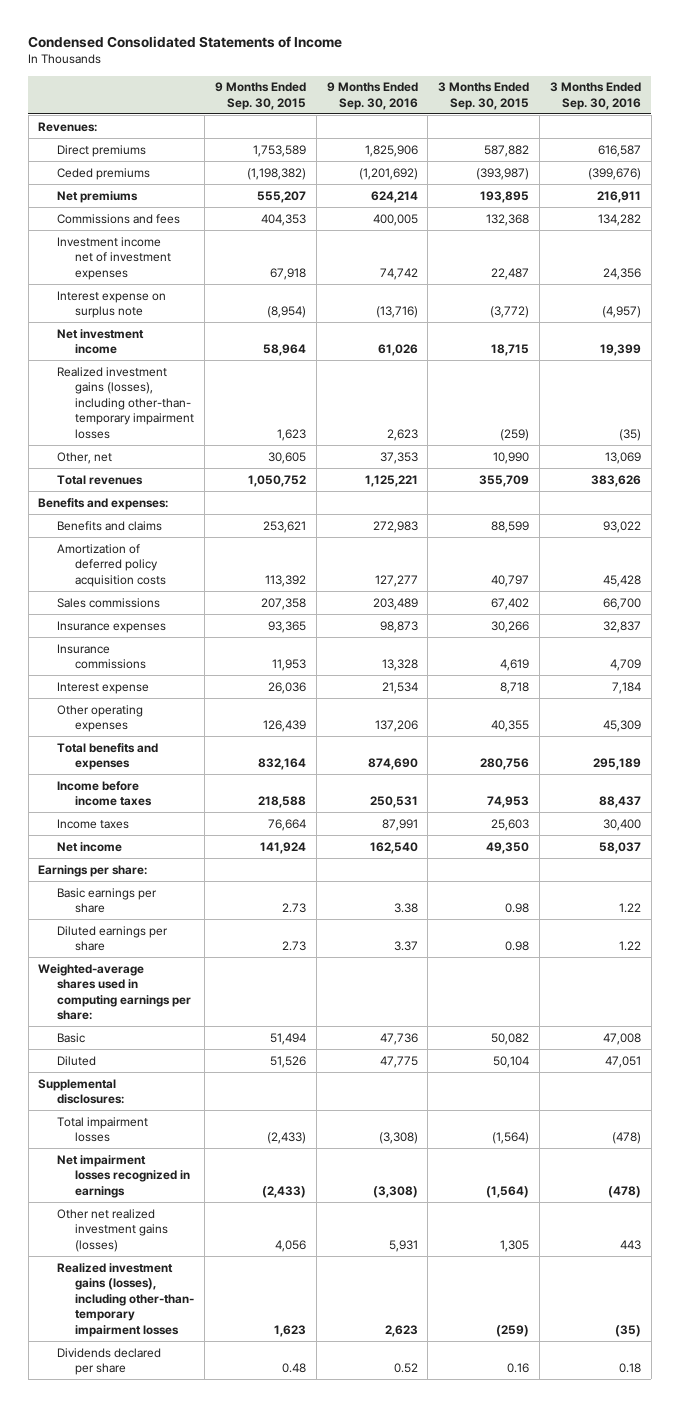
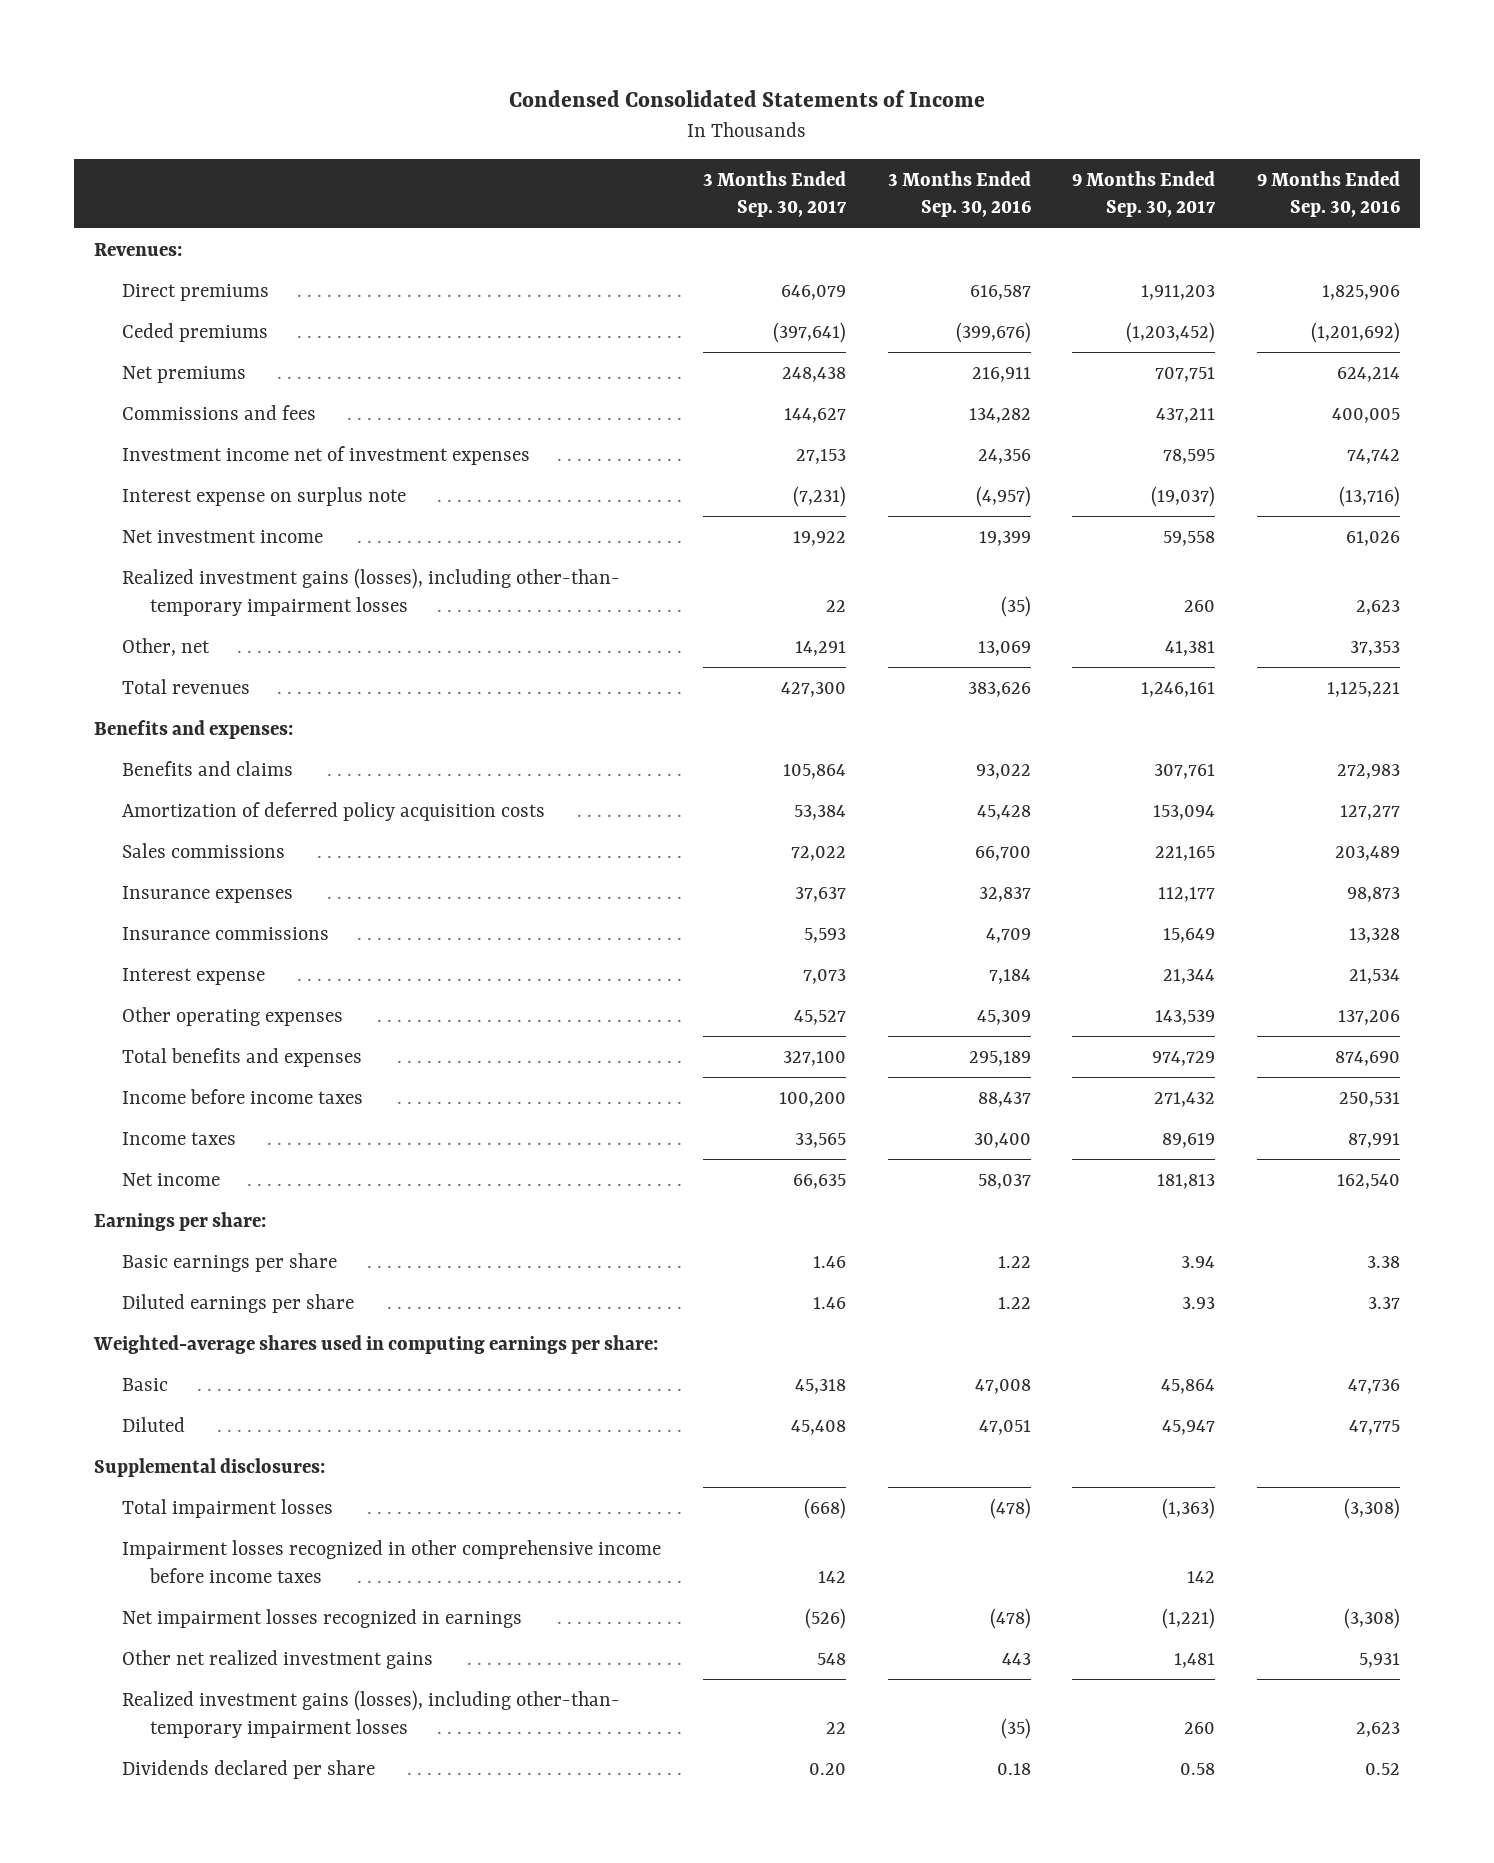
[214,82,306,110] 9 Months Ended Sep. 30, 2015 -> none
[438,82,530,110] 3 Months Ended Sep. 30, 2015 -> none
none -> [702,170,847,218] 3 Months Ended Sep. 30, 2017
none -> [1072,170,1217,218] 9 Months Ended Sep. 30, 2017
none -> [122,1539,662,1583] Impairment losses recognized in other comprehensive income before income taxes
[56,1208,169,1252] Other net realized investment gains (losses) -> [122,1649,434,1669] Other net realized investment gains

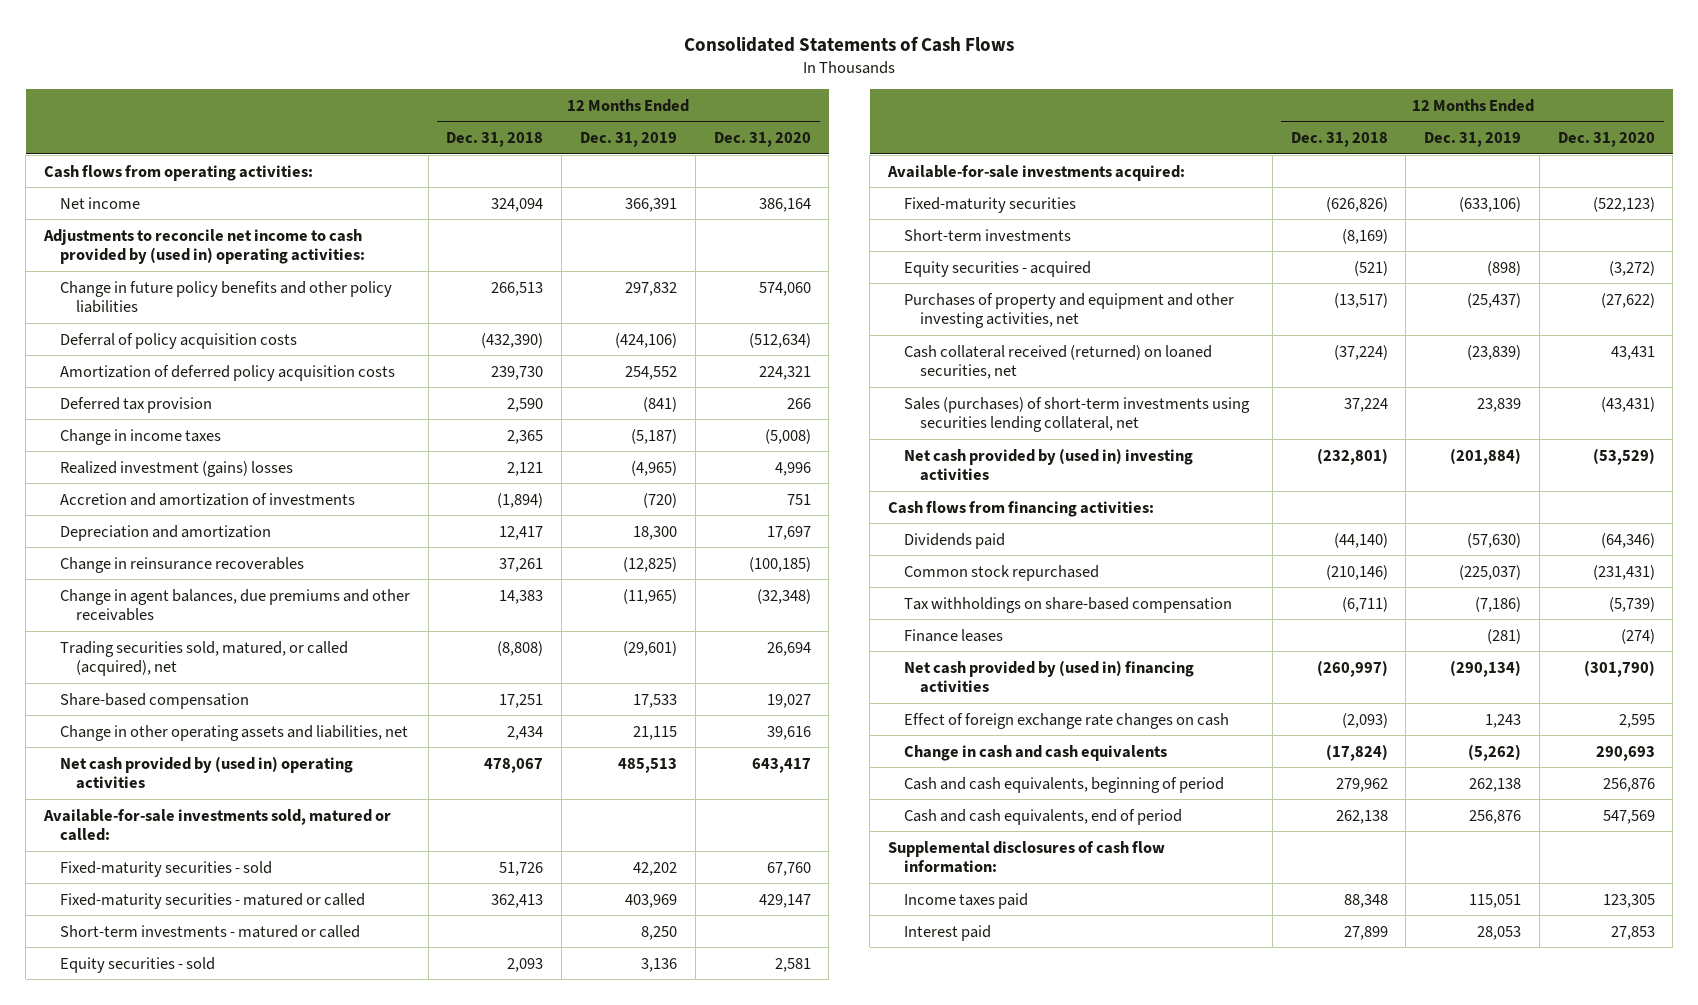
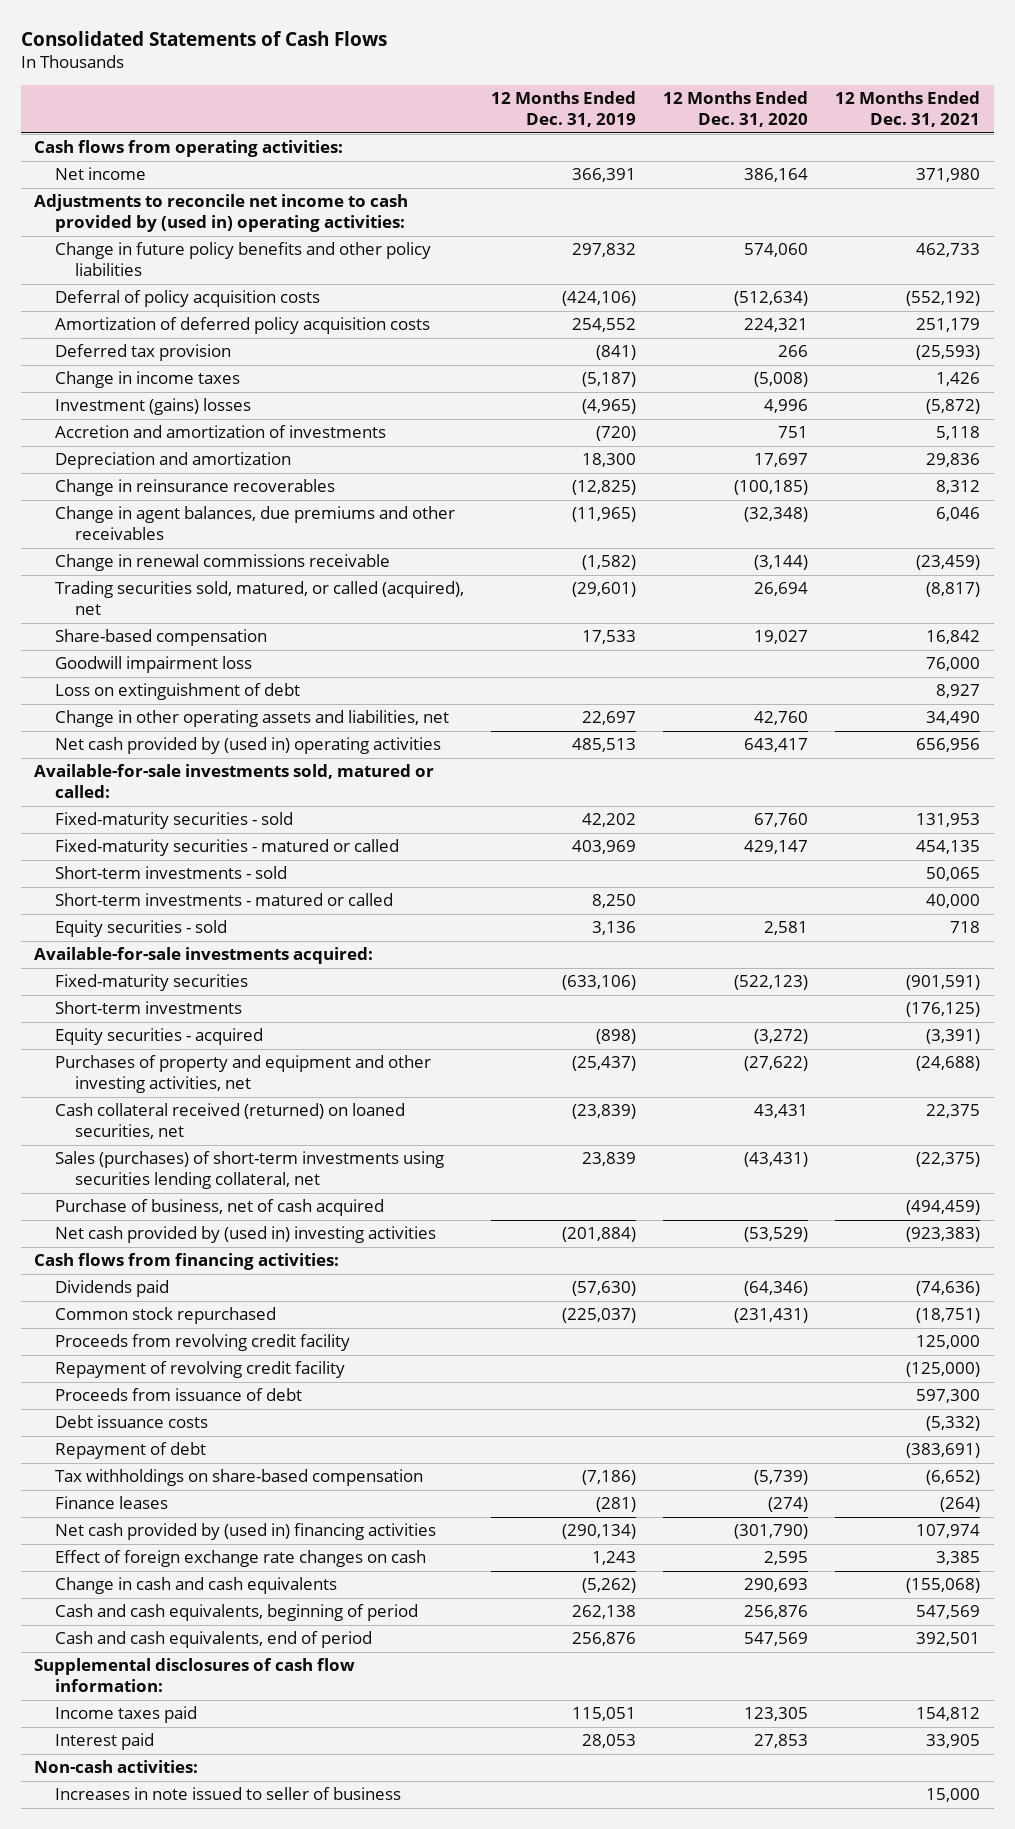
[446,132,544,148] Dec. 31, 2018 -> none
none -> [835,90,981,127] 12 Months Ended Dec. 31, 2021
[59,460,293,477] Realized investment (gains) losses -> [54,398,251,416] Investment (gains) losses
none -> [54,554,390,572] Change in renewal commissions receivable
none -> [54,656,252,674] Goodwill impairment loss
none -> [54,683,300,701] Loss on extinguishment of debt
[632,725,677,740] 21,115 -> [581,711,636,726] 22,697
[766,725,811,740] 39,616 -> [753,711,808,726] 42,760
none -> [54,866,287,880] Short-term investments - sold
none -> [54,1199,384,1217] Purchase of business, net of cash acquired
none -> [54,1334,350,1352] Proceeds from revolving credit facility
none -> [54,1361,345,1379] Repayment of revolving credit facility
none -> [54,1388,302,1402] Proceeds from issuance of debt
none -> [54,1415,208,1429] Debt issuance costs
none -> [54,1442,206,1460] Repayment of debt
none -> [34,1760,199,1774] Non-cash activities:
none -> [54,1787,401,1801] Increases in note issued to seller of business

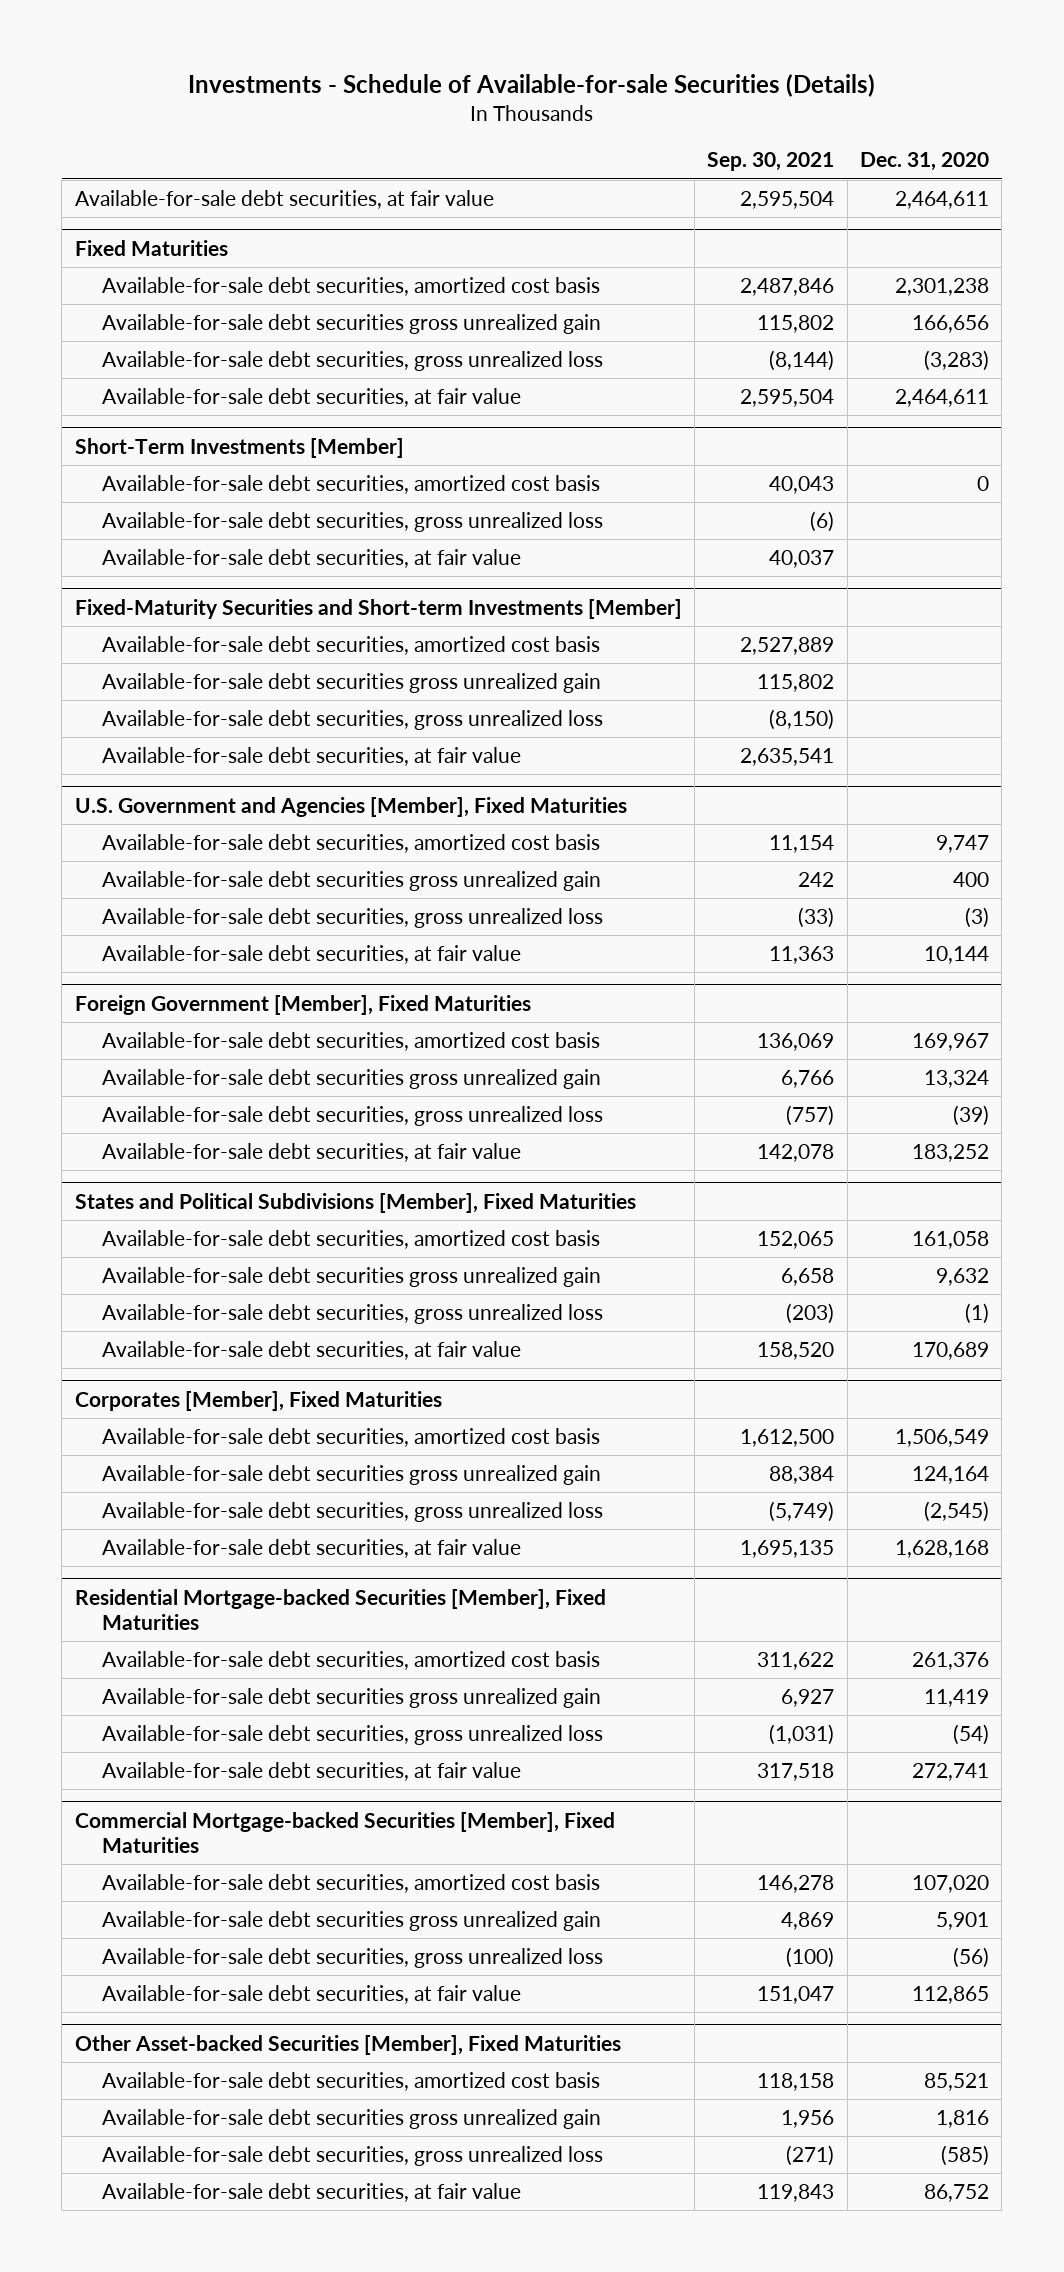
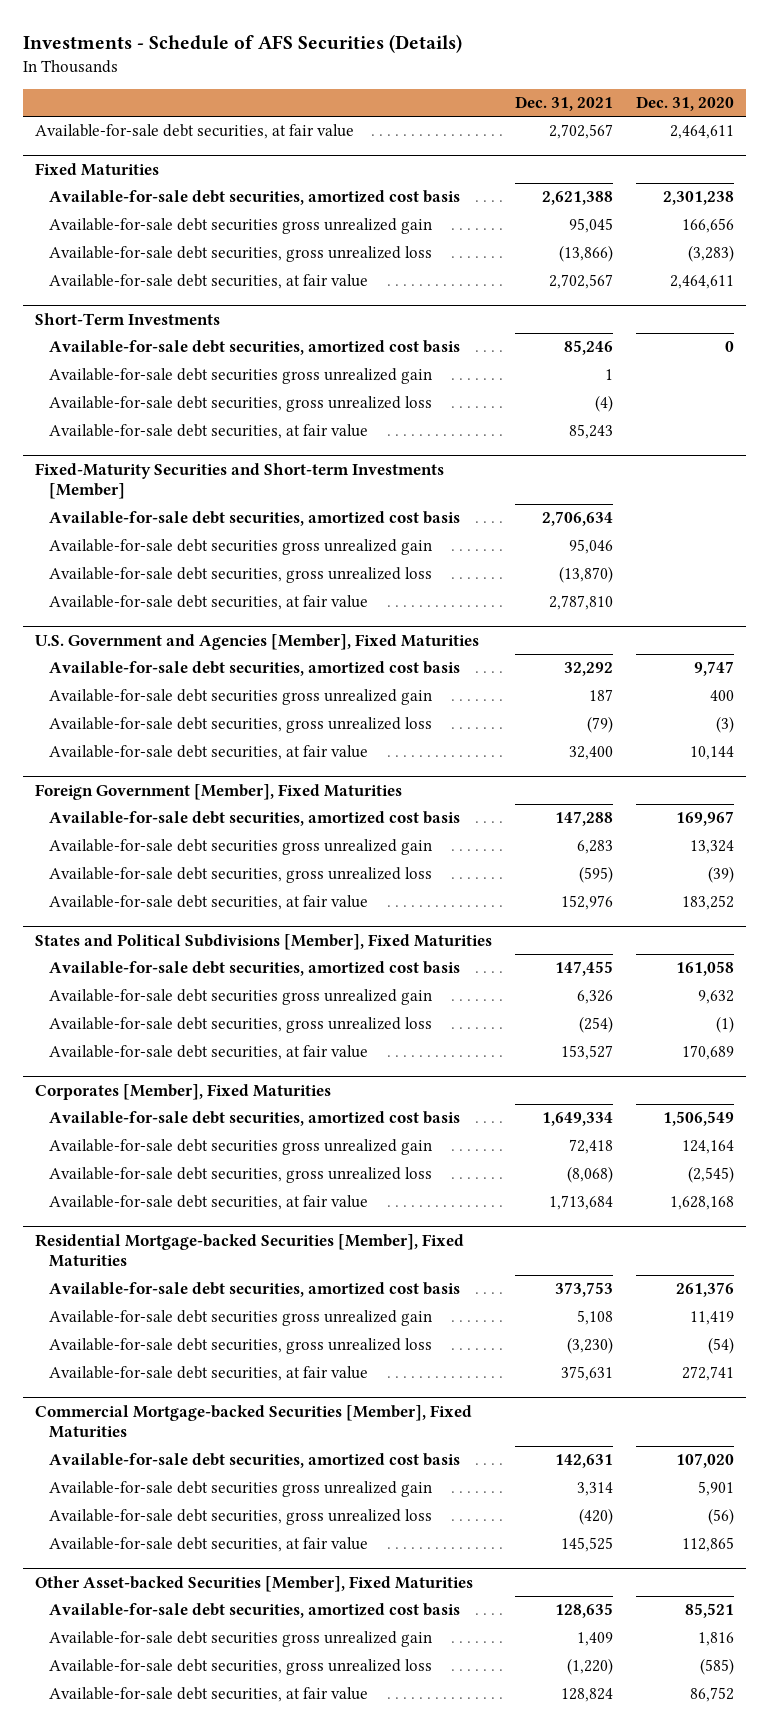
[187,74,875,98] Investments - Schedule of Available-for-sale Securities (Details) -> [23,34,463,54] Investments - Schedule of AFS Securities (Details)
[707,152,835,172] Sep. 30, 2021 -> none
none -> [514,95,613,111] Dec. 31, 2021
[74,437,404,458] Short-Term Investments [Member] -> [34,312,220,325] Short-Term Investments
none -> [48,368,432,385] Available-for-sale debt securities gross unrealized gain

